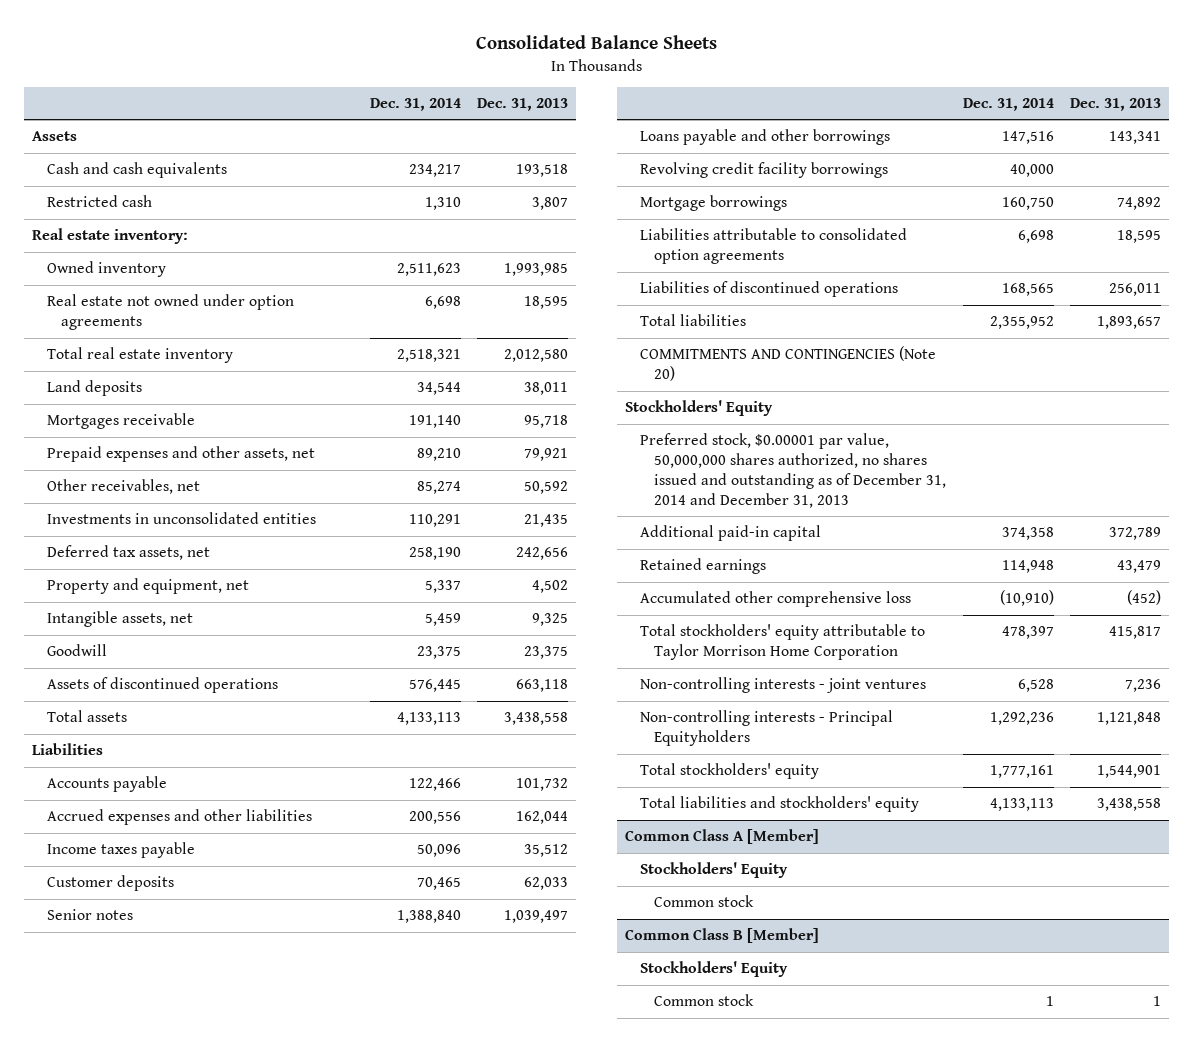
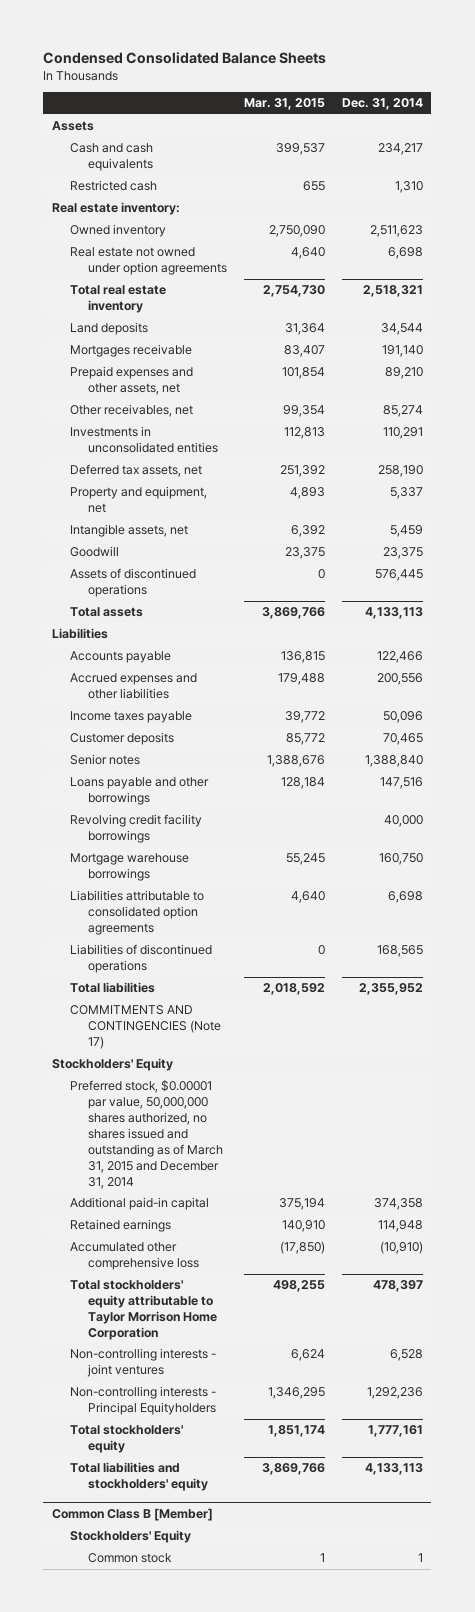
[475,34,717,49] Consolidated Balance Sheets -> [43,51,327,64] Condensed Consolidated Balance Sheets
[477,98,569,112] Dec. 31, 2013 -> none
none -> [244,98,326,111] Mar. 31, 2015
[639,195,787,212] Mortgage borrowings -> [70,853,190,882] Mortgage warehouse borrowings
[639,346,936,382] COMMITMENTS AND CONTINGENCIES (Note 20) -> [70,1005,222,1050] COMMITMENTS AND CONTINGENCIES (Note 17)
[639,433,947,509] Preferred stock, $0.00001 par value, 50,000,000 shares authorized, no shares issued and outstanding as of December 31, 2014 and December 31, 2013 -> [70,1080,224,1189] Preferred stock, $0.00001 par value, 50,000,000 shares authorized, no shares issued and outstanding as of March 31, 2015 and December 31, 2014
[625,829,820,845] Common Class A [Member] -> none
[639,862,788,879] Stockholders' Equity -> none
[654,895,755,908] Common stock -> none

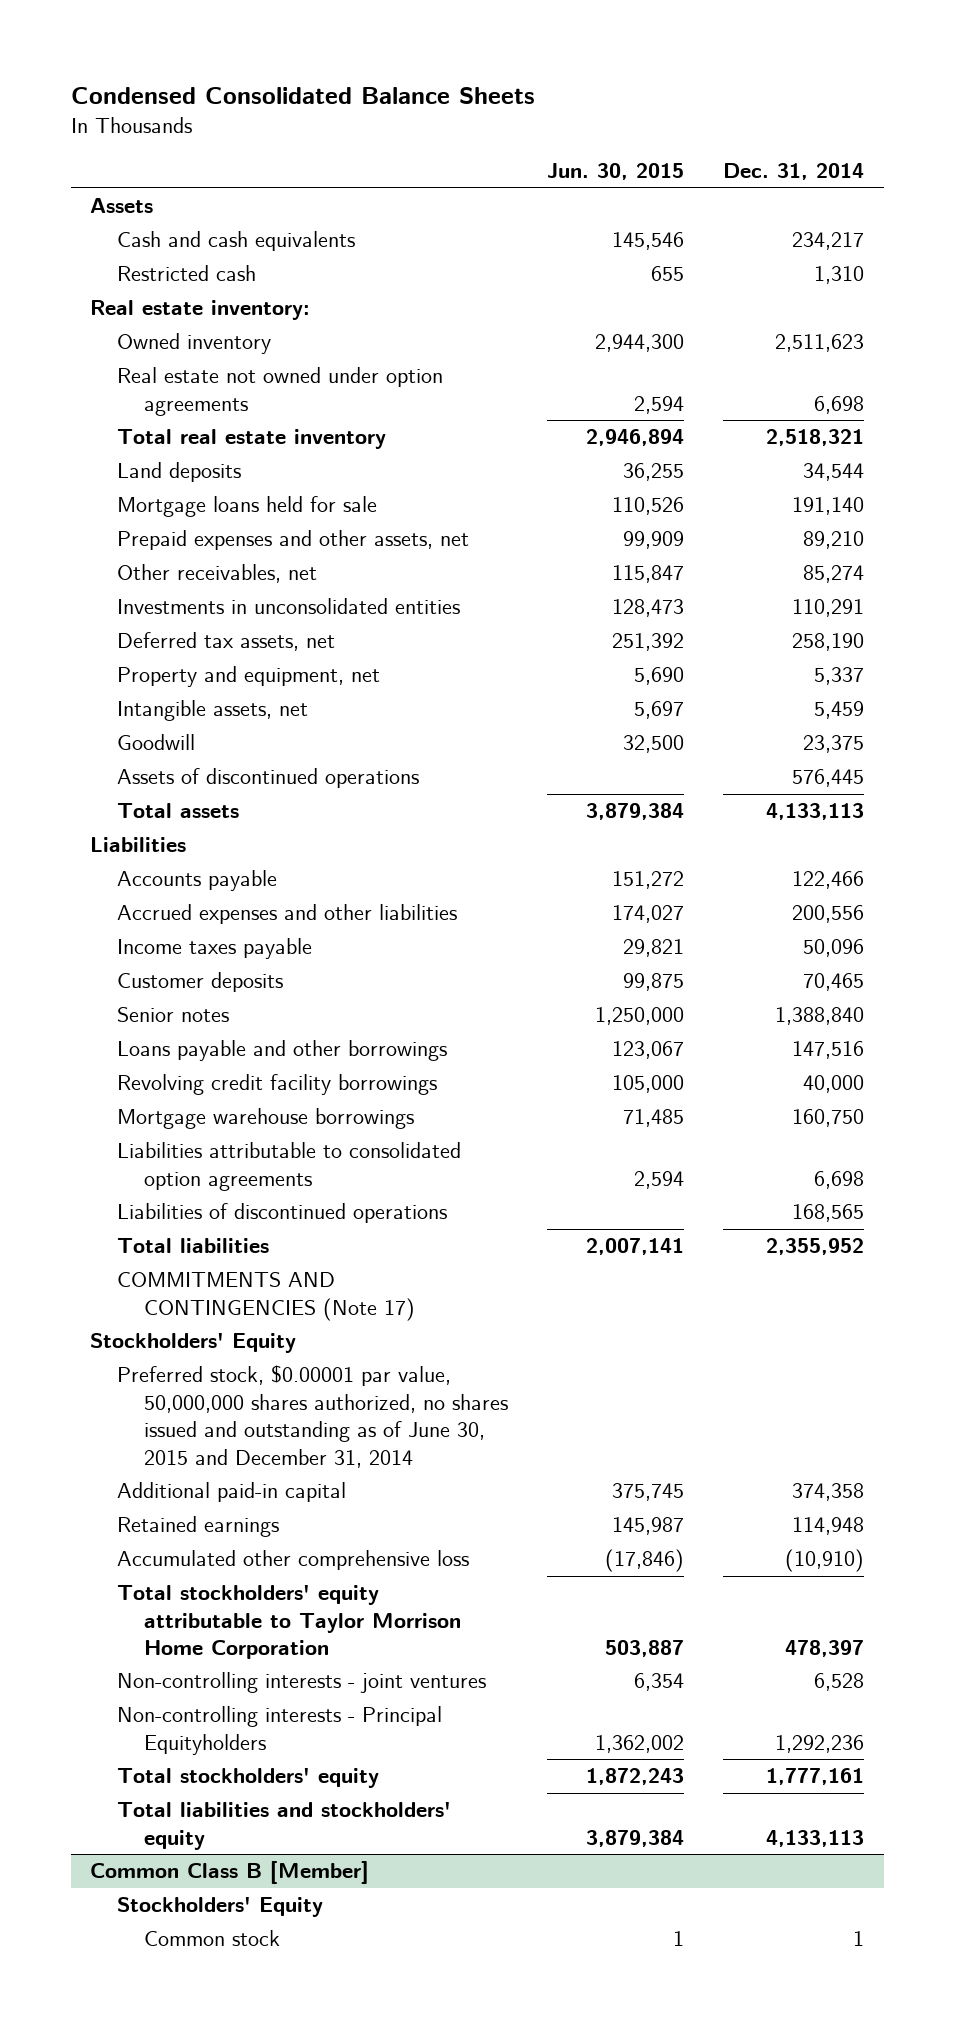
[244,98,326,111] Mar. 31, 2015 -> none
none -> [546,163,684,181] Jun. 30, 2015
[70,344,193,358] Mortgages receivable -> [116,496,377,518] Mortgage loans held for sale
[70,1080,224,1189] Preferred stock, $0.00001 par value, 50,000,000 shares authorized, no shares issued and outstanding as of March 31, 2015 and December 31, 2014 -> [116,1365,508,1468] Preferred stock, $0.00001 par value, 50,000,000 shares authorized, no shares issued and outstanding as of June 30, 2015 and December 31, 2014

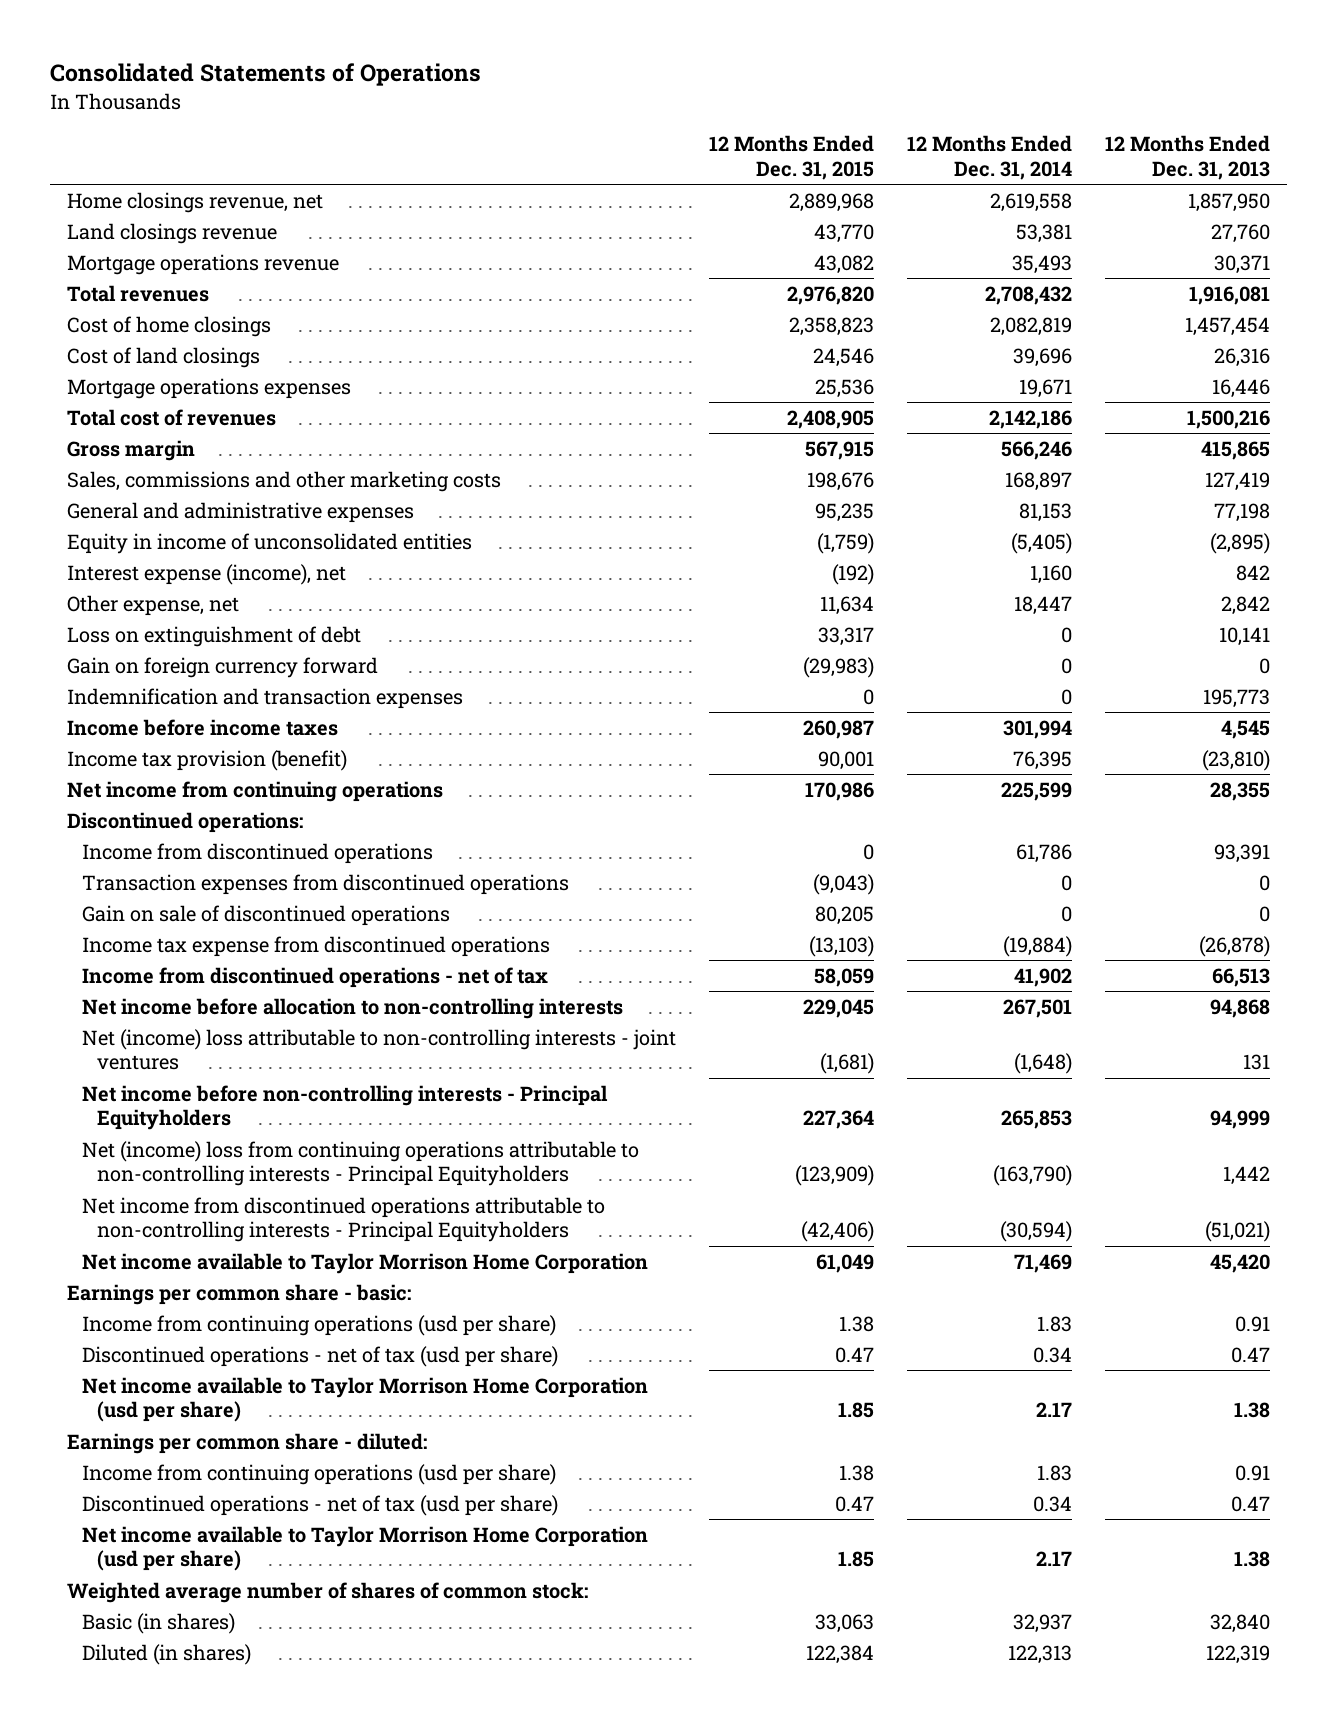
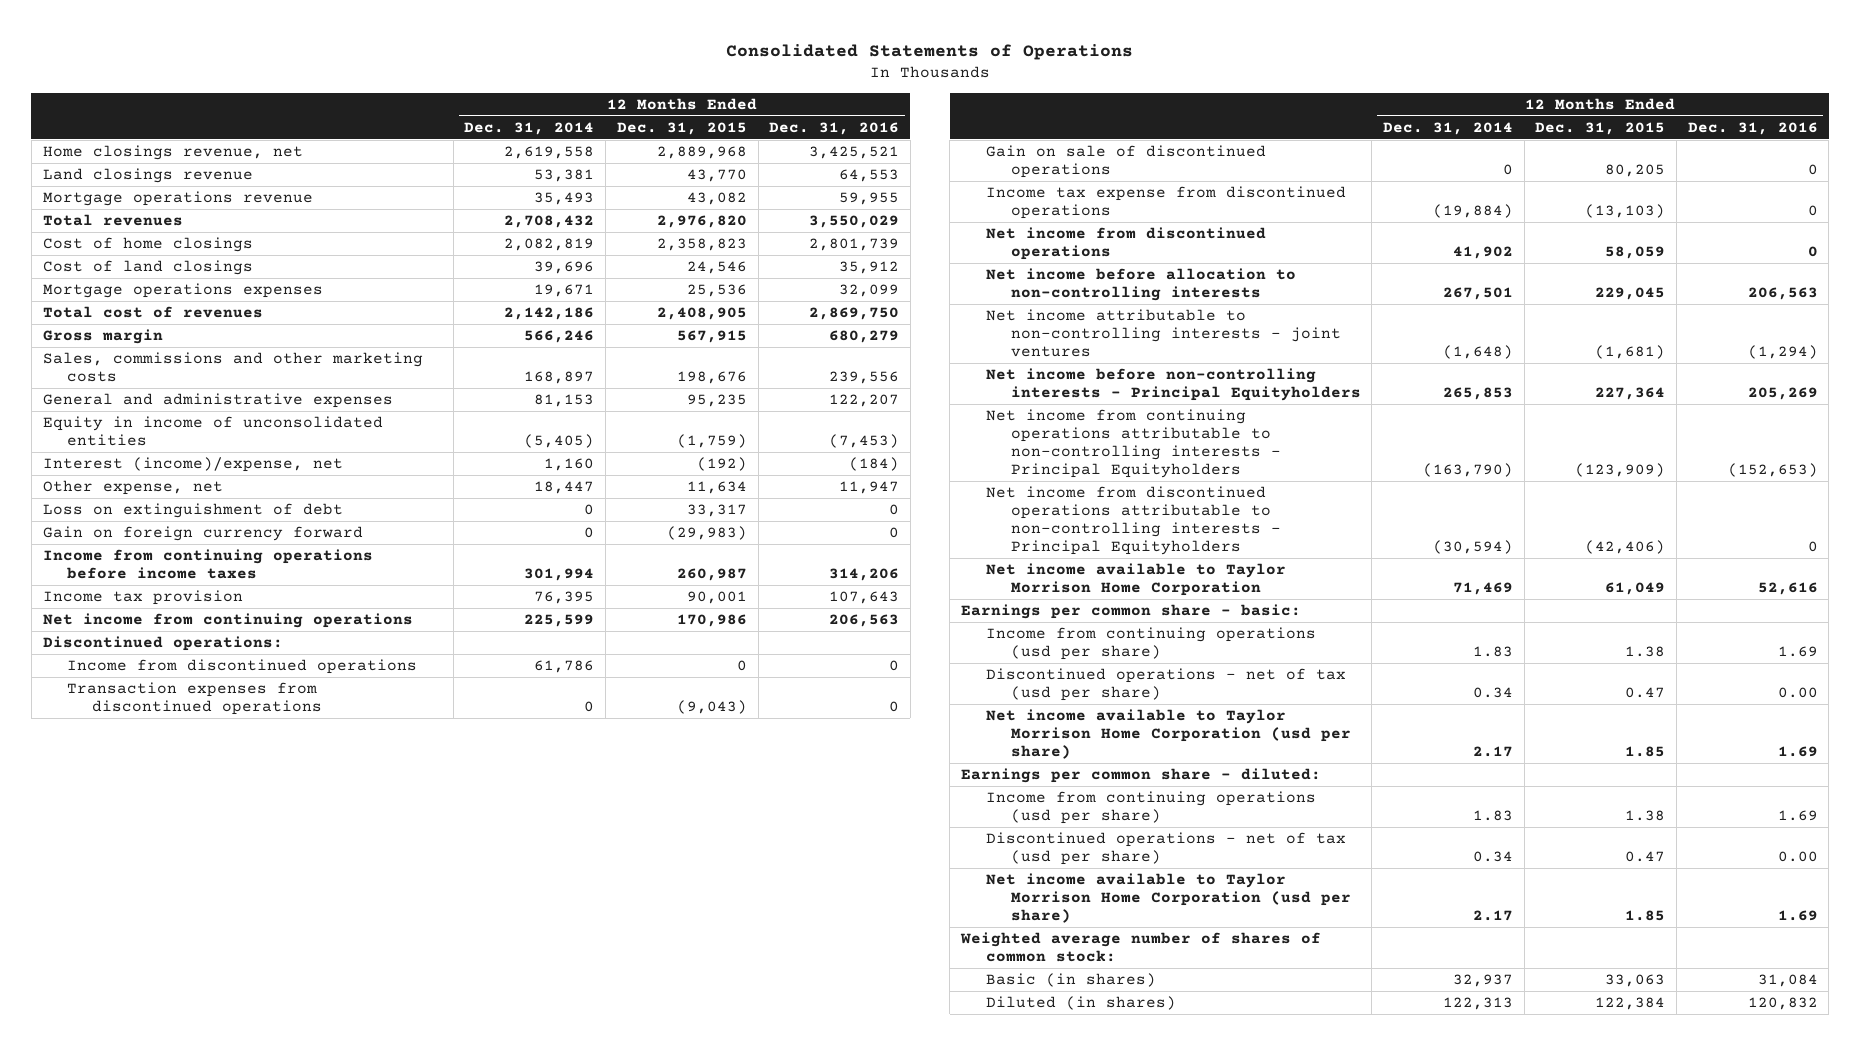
[1105,135,1271,181] 12 Months Ended Dec. 31, 2013 -> none
none -> [769,121,900,135] Dec. 31, 2016
[66,563,346,585] Interest expense (income), net -> [42,456,343,472] Interest (income)/expense, net
[66,687,463,709] Indemnification and transaction expenses -> none
[66,718,338,736] Income before income taxes -> [42,548,373,580] Income from continuing operations before income taxes
[66,749,347,771] Income tax provision (benefit) -> [42,589,243,605] Income tax provision
[81,966,548,988] Income from discontinued operations - net of tax -> [985,226,1266,261] Net income from discontinued operations
[81,1028,676,1071] Net (income) loss attributable to non-controlling interests - joint ventures -> [985,308,1341,358] Net income attributable to non-controlling interests - joint ventures
[81,1140,639,1187] Net (income) loss from continuing operations attributable to non-controlling interests - Principal Equityholders -> [985,408,1281,479] Net income from continuing operations attributable to non-controlling interests - Principal Equityholders

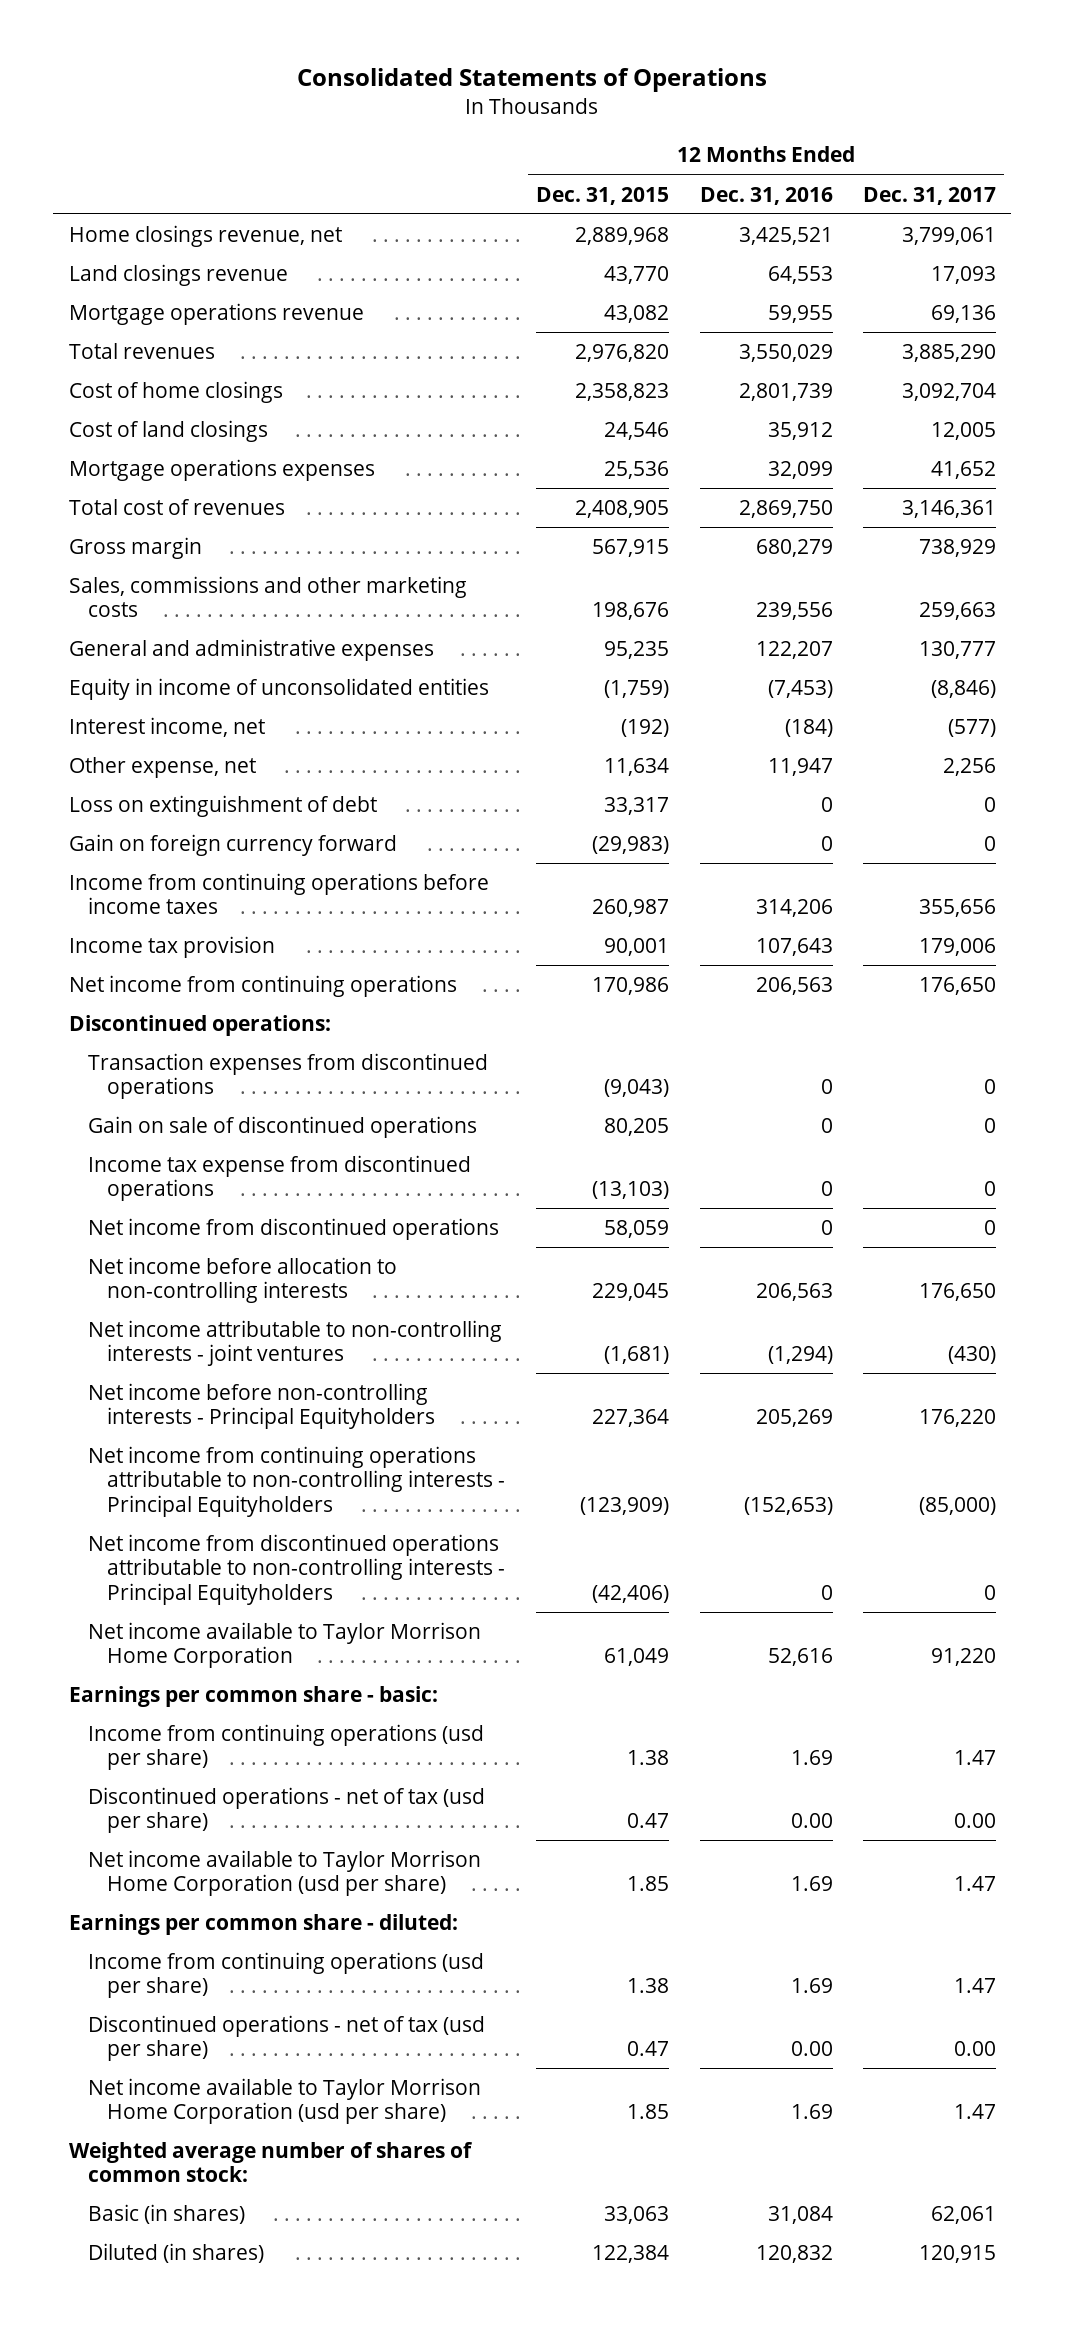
[464,121,595,135] Dec. 31, 2014 -> none
none -> [863,186,997,205] Dec. 31, 2017
[42,456,343,472] Interest (income)/expense, net -> [68,717,265,738] Interest income, net
[67,658,418,674] Income from discontinued operations -> none

